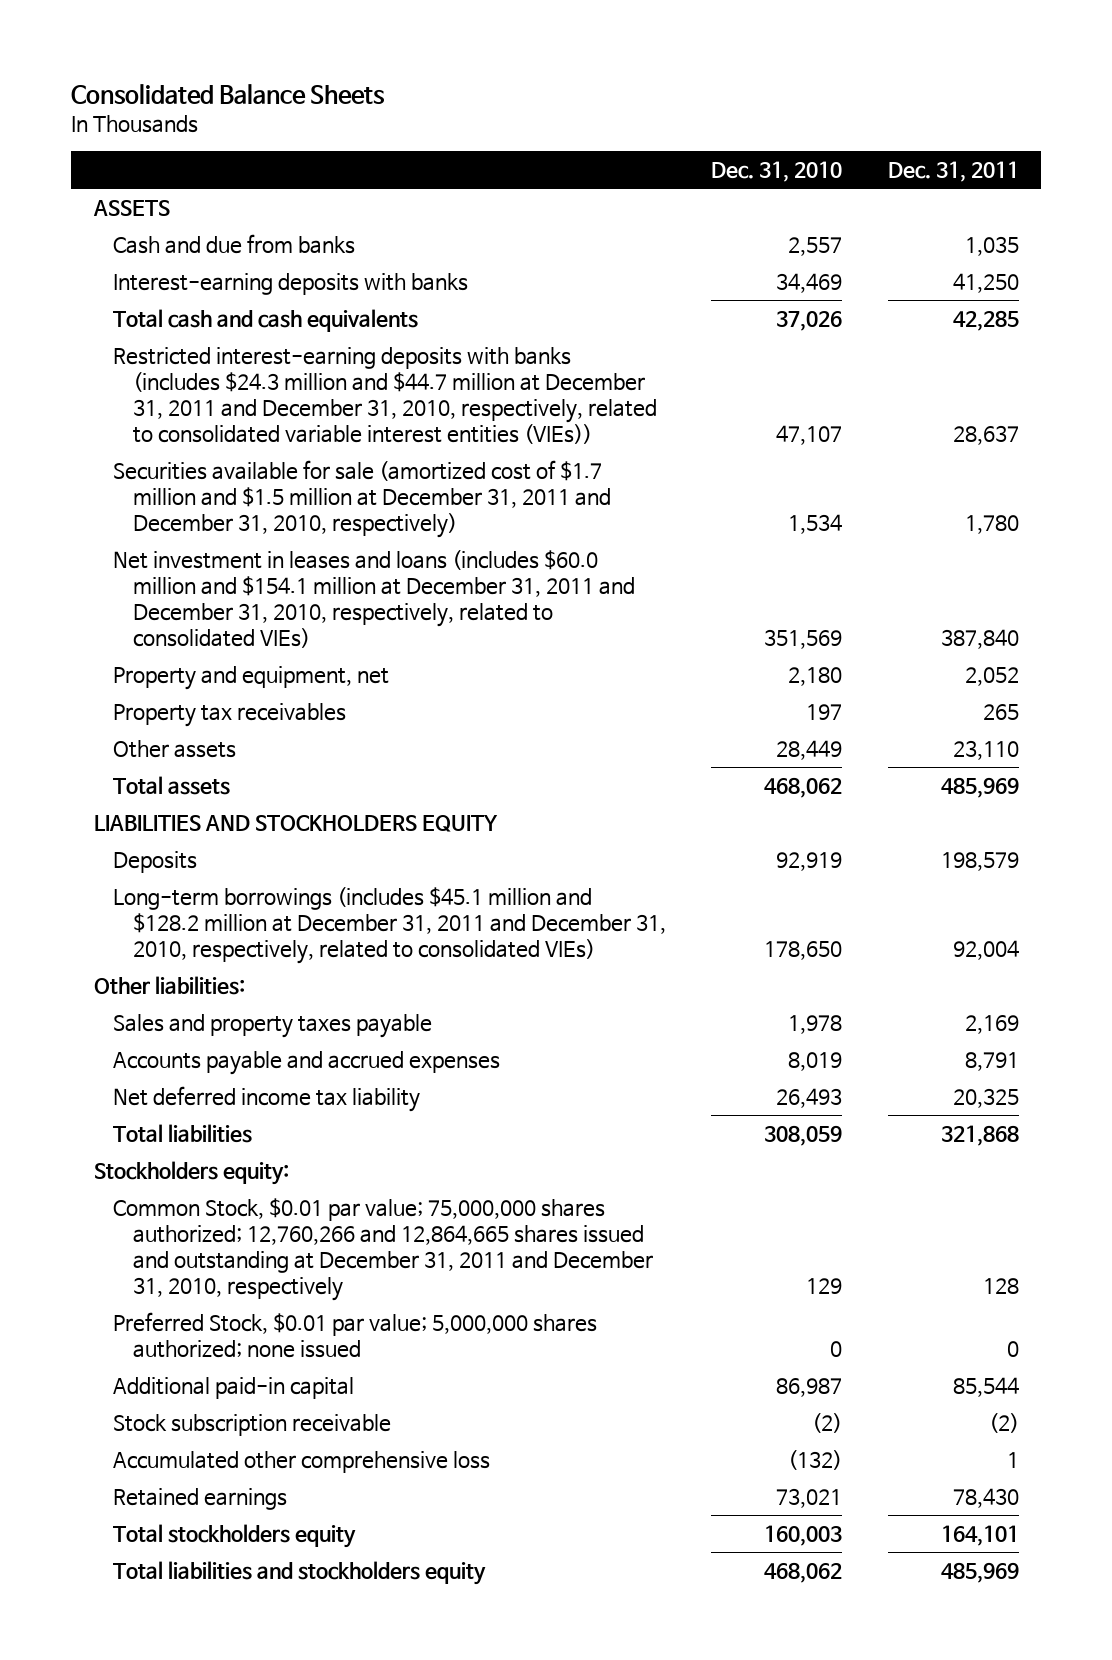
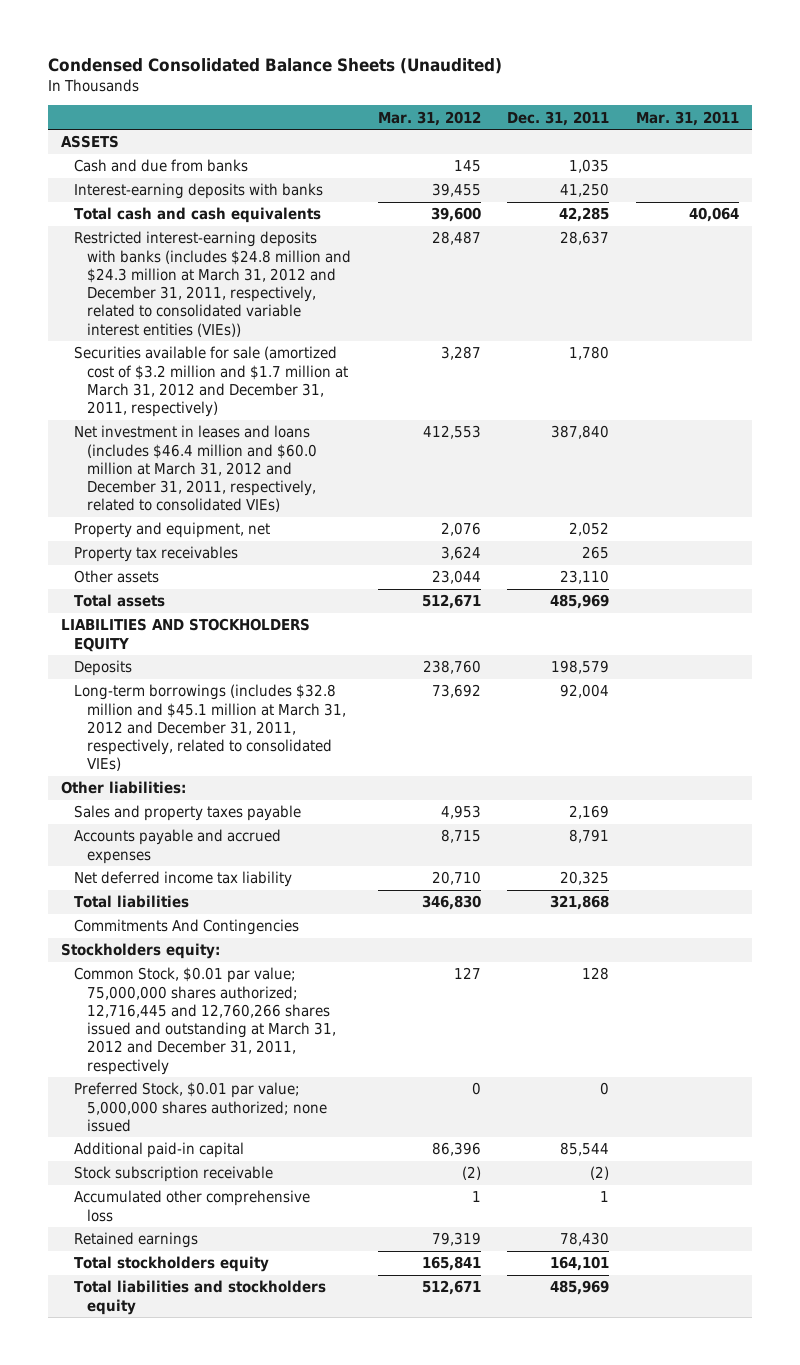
[71,84,386,106] Consolidated Balance Sheets -> [47,57,502,74] Condensed Consolidated Balance Sheets (Unaudited)
[711,161,843,183] Dec. 31, 2010 -> none
none -> [377,110,481,126] Mar. 31, 2012
none -> [635,110,739,126] Mar. 31, 2011
[113,346,657,445] Restricted interest-earning deposits with banks (includes $24.3 million and $44.7 million at December 31, 2011 and December 31, 2010, respectively, related to consolidated variable interest entities (VIEs)) -> [74,231,352,337] Restricted interest-earning deposits with banks (includes $24.8 million and $24.3 million at March 31, 2012 and December 31, 2011, respectively, related to consolidated variable interest entities (VIEs))
[113,459,611,539] Securities available for sale (amortized cost of $1.7 million and $1.5 million at December 31, 2011 and December 31, 2010, respectively) -> [74,346,349,418] Securities available for sale (amortized cost of $3.2 million and $1.7 million at March 31, 2012 and December 31, 2011, respectively)
[113,549,635,649] Net investment in leases and loans (includes $60.0 million and $154.1 million at December 31, 2011 and December 31, 2010, respectively, related to consolidated VIEs) -> [74,425,318,513] Net investment in leases and loans (includes $46.4 million and $60.0 million at March 31, 2012 and December 31, 2011, respectively, related to consolidated VIEs)
[113,886,666,965] Long-term borrowings (includes $45.1 million and $128.2 million at December 31, 2011 and December 31, 2010, respectively, related to consolidated VIEs) -> [74,684,347,772] Long-term borrowings (includes $32.8 million and $45.1 million at March 31, 2012 and December 31, 2011, respectively, related to consolidated VIEs)
none -> [74,919,300,936] Commitments And Contingencies
[113,1197,653,1302] Common Stock, $0.01 par value; 75,000,000 shares authorized; 12,760,266 and 12,864,665 shares issued and outstanding at December 31, 2011 and December 31, 2010, respectively -> [74,967,337,1075] Common Stock, $0.01 par value; 75,000,000 shares authorized; 12,716,445 and 12,760,266 shares issued and outstanding at March 31, 2012 and December 31, 2011, respectively

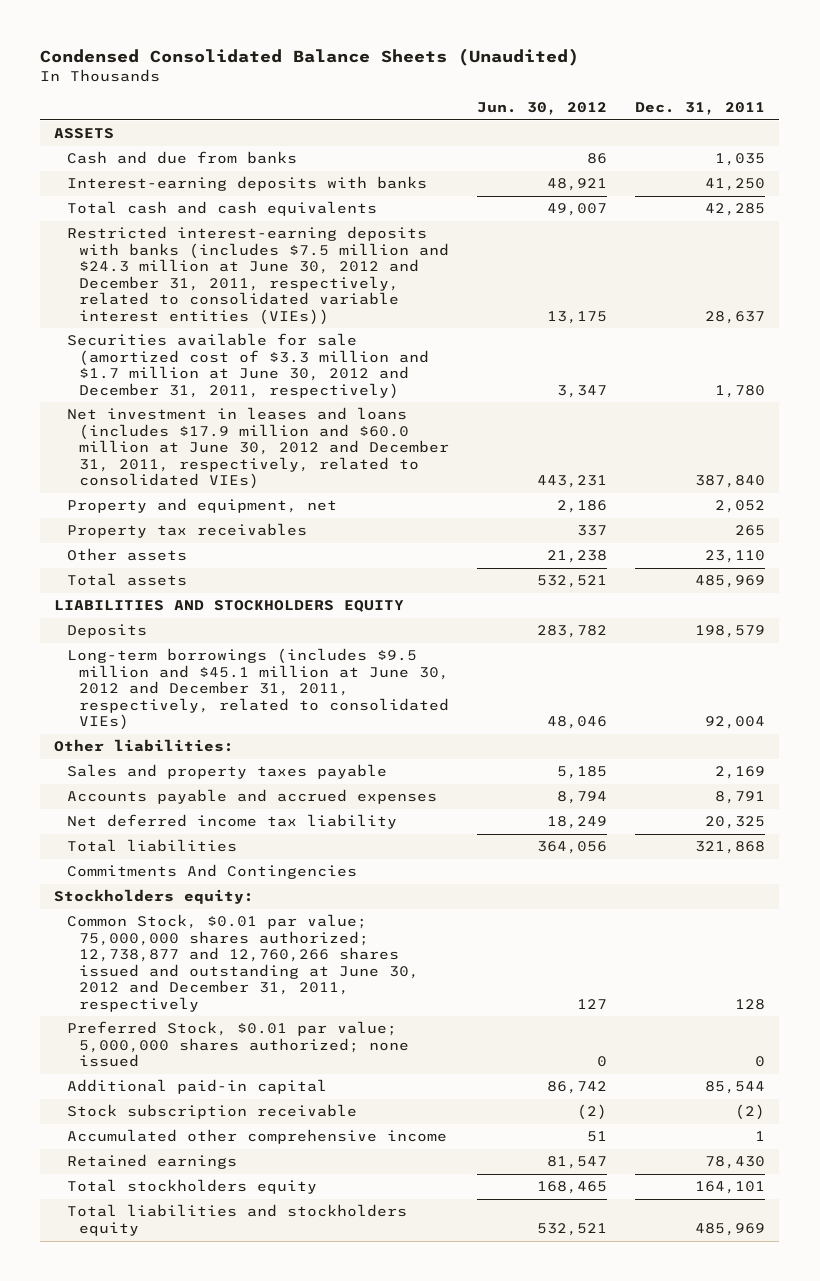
[377,110,481,126] Mar. 31, 2012 -> none
[635,110,739,126] Mar. 31, 2011 -> none
none -> [476,101,607,115] Jun. 30, 2012
[74,231,352,337] Restricted interest-earning deposits with banks (includes $24.8 million and $24.3 million at March 31, 2012 and December 31, 2011, respectively, related to consolidated variable interest entities (VIEs)) -> [66,226,449,325] Restricted interest-earning deposits with banks (includes $7.5 million and $24.3 million at June 30, 2012 and December 31, 2011, respectively, related to consolidated variable interest entities (VIEs))
[74,346,349,418] Securities available for sale (amortized cost of $3.2 million and $1.7 million at March 31, 2012 and December 31, 2011, respectively) -> [66,333,429,399] Securities available for sale (amortized cost of $3.3 million and $1.7 million at June 30, 2012 and December 31, 2011, respectively)
[74,425,318,513] Net investment in leases and loans (includes $46.4 million and $60.0 million at March 31, 2012 and December 31, 2011, respectively, related to consolidated VIEs) -> [66,407,449,490] Net investment in leases and loans (includes $17.9 million and $60.0 million at June 30, 2012 and December 31, 2011, respectively, related to consolidated VIEs)
[74,684,347,772] Long-term borrowings (includes $32.8 million and $45.1 million at March 31, 2012 and December 31, 2011, respectively, related to consolidated VIEs) -> [66,648,449,731] Long-term borrowings (includes $9.5 million and $45.1 million at June 30, 2012 and December 31, 2011, respectively, related to consolidated VIEs)
[74,967,337,1075] Common Stock, $0.01 par value; 75,000,000 shares authorized; 12,716,445 and 12,760,266 shares issued and outstanding at March 31, 2012 and December 31, 2011, respectively -> [66,914,419,1012] Common Stock, $0.01 par value; 75,000,000 shares authorized; 12,738,877 and 12,760,266 shares issued and outstanding at June 30, 2012 and December 31, 2011, respectively
[74,1190,311,1222] Accumulated other comprehensive loss -> [66,1129,447,1145] Accumulated other comprehensive income

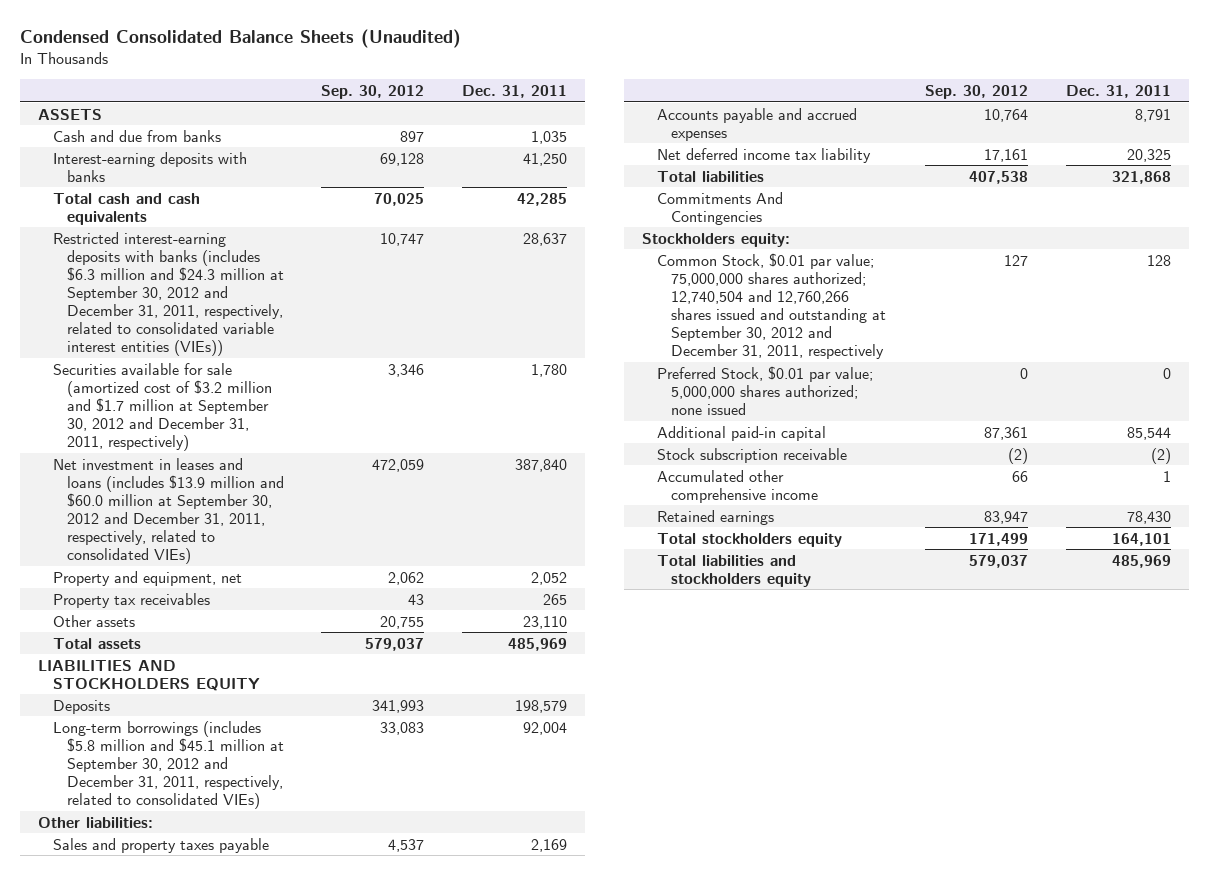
[476,101,607,115] Jun. 30, 2012 -> none
none -> [321,84,425,99] Sep. 30, 2012
[66,226,449,325] Restricted interest-earning deposits with banks (includes $7.5 million and $24.3 million at June 30, 2012 and December 31, 2011, respectively, related to consolidated variable interest entities (VIEs)) -> [52,231,285,356] Restricted interest-earning deposits with banks (includes $6.3 million and $24.3 million at September 30, 2012 and December 31, 2011, respectively, related to consolidated variable interest entities (VIEs))
[66,333,429,399] Securities available for sale (amortized cost of $3.3 million and $1.7 million at June 30, 2012 and December 31, 2011, respectively) -> [52,362,273,451] Securities available for sale (amortized cost of $3.2 million and $1.7 million at September 30, 2012 and December 31, 2011, respectively)
[66,407,449,490] Net investment in leases and loans (includes $17.9 million and $60.0 million at June 30, 2012 and December 31, 2011, respectively, related to consolidated VIEs) -> [52,457,285,564] Net investment in leases and loans (includes $13.9 million and $60.0 million at September 30, 2012 and December 31, 2011, respectively, related to consolidated VIEs)
[66,648,449,731] Long-term borrowings (includes $9.5 million and $45.1 million at June 30, 2012 and December 31, 2011, respectively, related to consolidated VIEs) -> [52,720,285,809] Long-term borrowings (includes $5.8 million and $45.1 million at September 30, 2012 and December 31, 2011, respectively, related to consolidated VIEs)
[66,914,419,1012] Common Stock, $0.01 par value; 75,000,000 shares authorized; 12,738,877 and 12,760,266 shares issued and outstanding at June 30, 2012 and December 31, 2011, respectively -> [656,252,887,359] Common Stock, $0.01 par value; 75,000,000 shares authorized; 12,740,504 and 12,760,266 shares issued and outstanding at September 30, 2012 and December 31, 2011, respectively

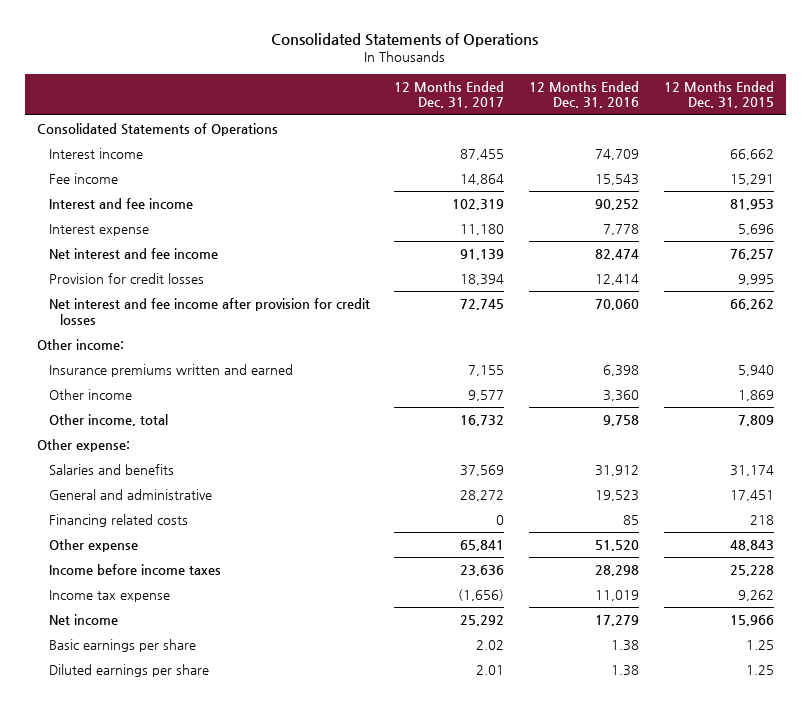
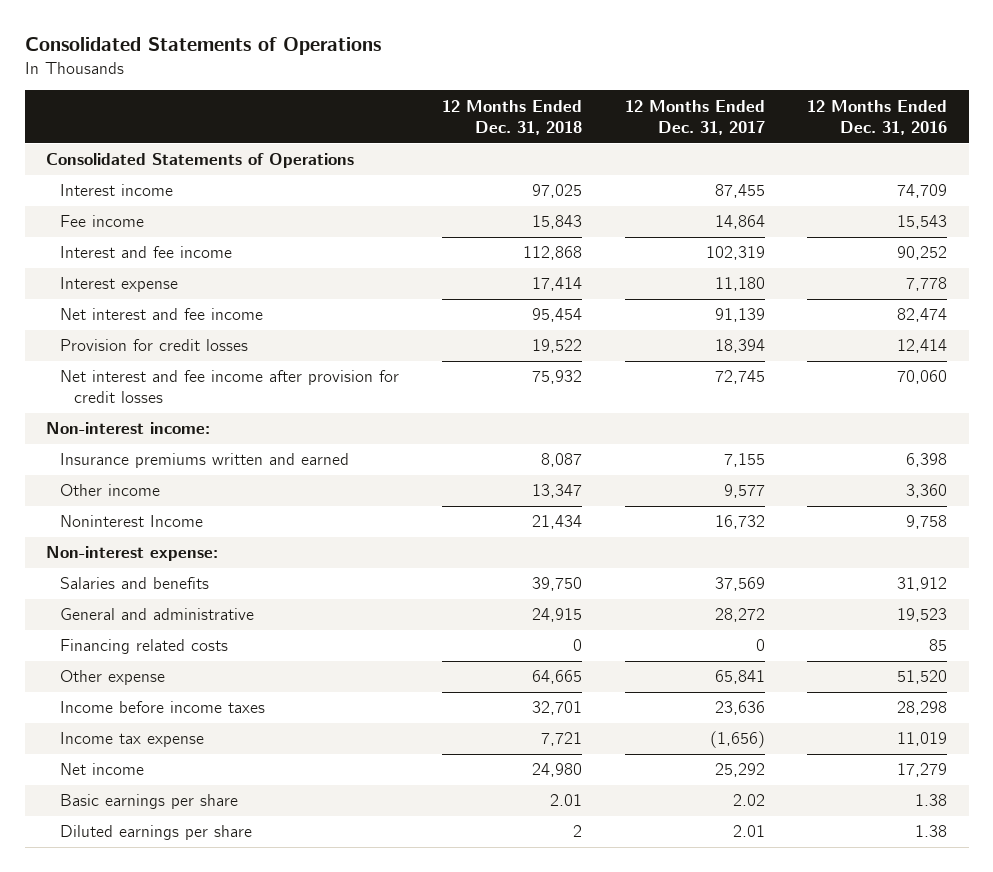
[663,80,774,109] 12 Months Ended Dec. 31, 2015 -> none
none -> [441,99,582,135] 12 Months Ended Dec. 31, 2018
[37,339,125,351] Other income: -> [45,422,210,435] Non-interest income:
[48,414,168,427] Other income, total -> [60,515,204,528] Noninterest Income
[37,439,131,453] Other expense: -> [45,546,218,562] Non-interest expense:

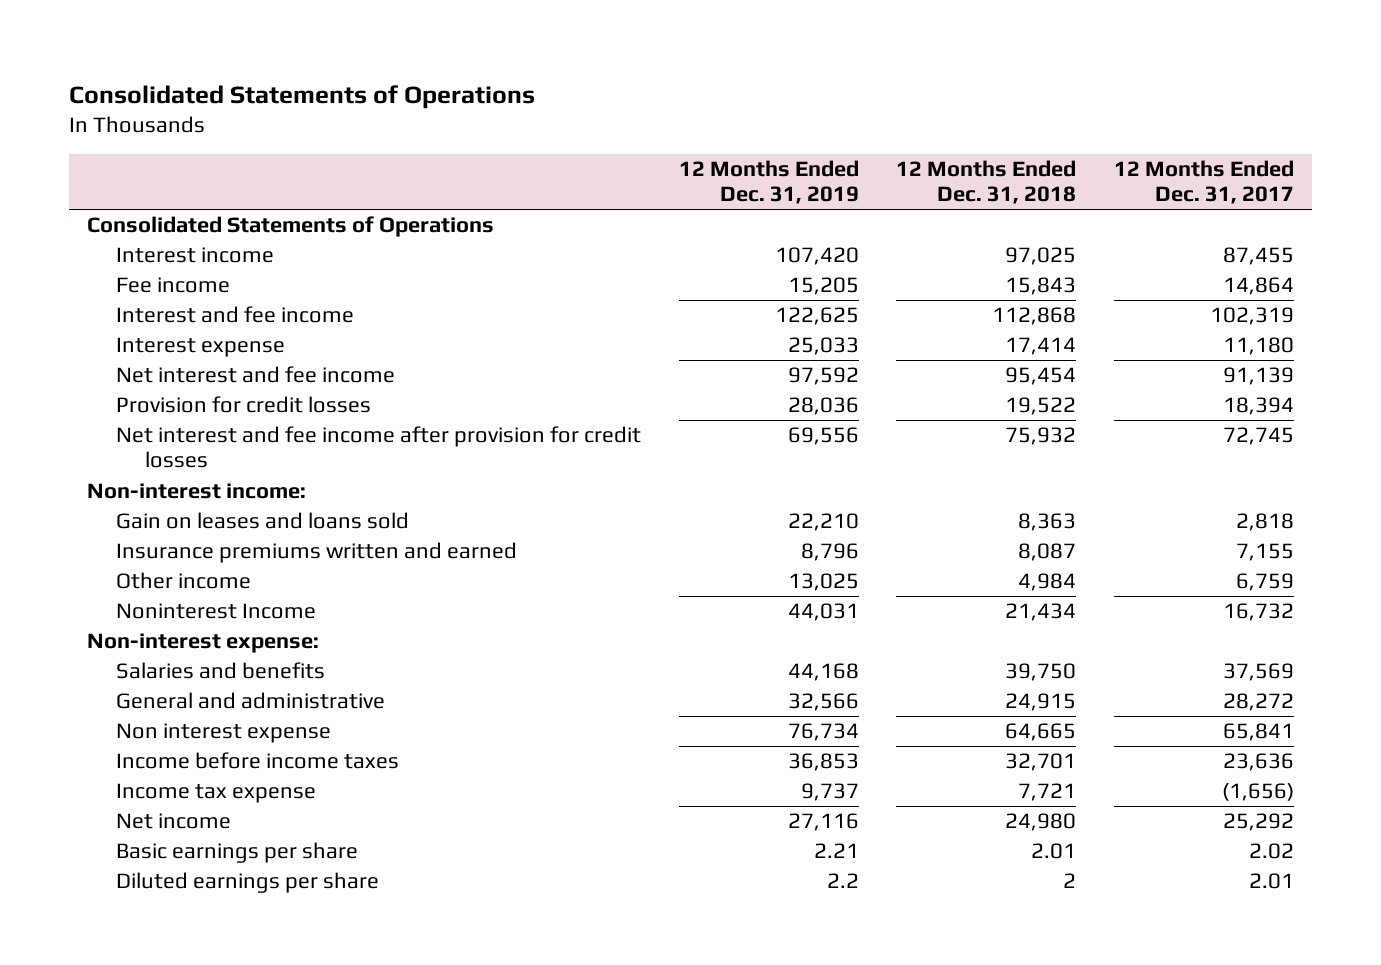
[807,99,948,135] 12 Months Ended Dec. 31, 2016 -> none
none -> [678,159,859,205] 12 Months Ended Dec. 31, 2019
none -> [116,512,410,530] Gain on leases and loans sold
[531,484,582,499] 13,347 -> [1018,573,1077,592] 4,984
[723,484,765,499] 9,577 -> [1235,573,1294,592] 6,759
[60,639,229,655] Financing related costs -> none
[60,670,166,686] Other expense -> [116,723,332,744] Non interest expense

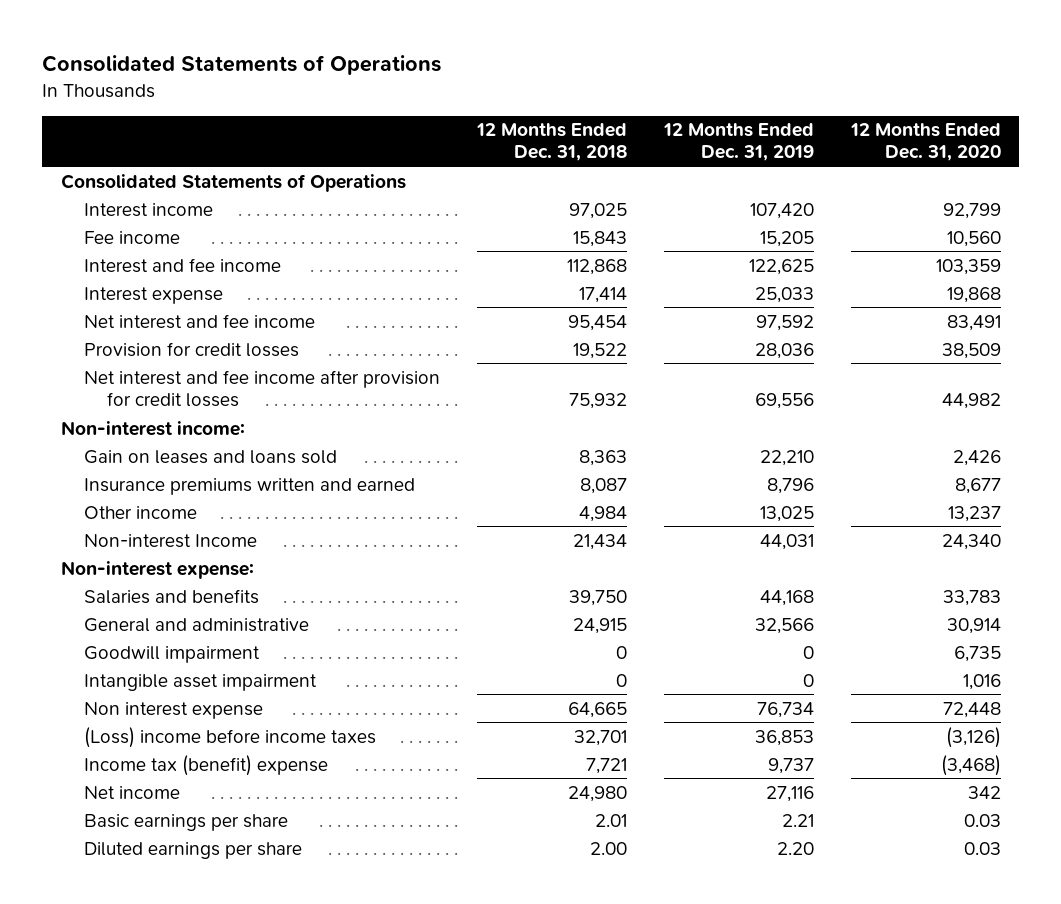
[1113,159,1294,205] 12 Months Ended Dec. 31, 2017 -> none
none -> [849,123,1001,162] 12 Months Ended Dec. 31, 2020
[116,603,317,620] Noninterest Income -> [83,533,257,548] Non-interest Income
none -> [83,645,260,663] Goodwill impairment
none -> [83,673,317,691] Intangible asset impairment
[116,752,400,770] Income before income taxes -> [83,726,376,748] (Loss) income before income taxes
[116,783,317,804] Income tax expense -> [83,754,328,776] Income tax (benefit) expense
[826,873,859,889] 2.2 -> [776,841,814,855] 2.20
[1063,873,1077,889] 2 -> [589,841,627,855] 2.00

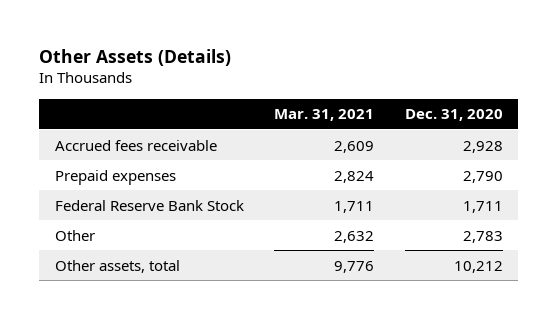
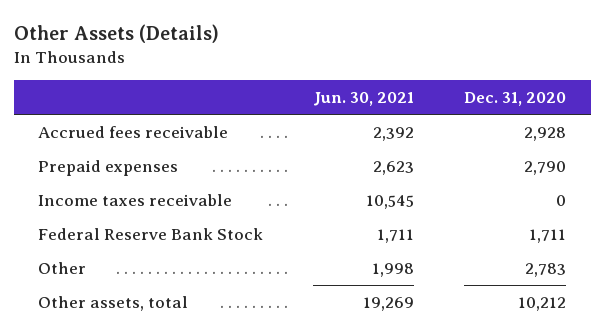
[274,109,375,122] Mar. 31, 2021 -> none
none -> [313,92,415,107] Jun. 30, 2021
none -> [38,194,233,207] Income taxes receivable

